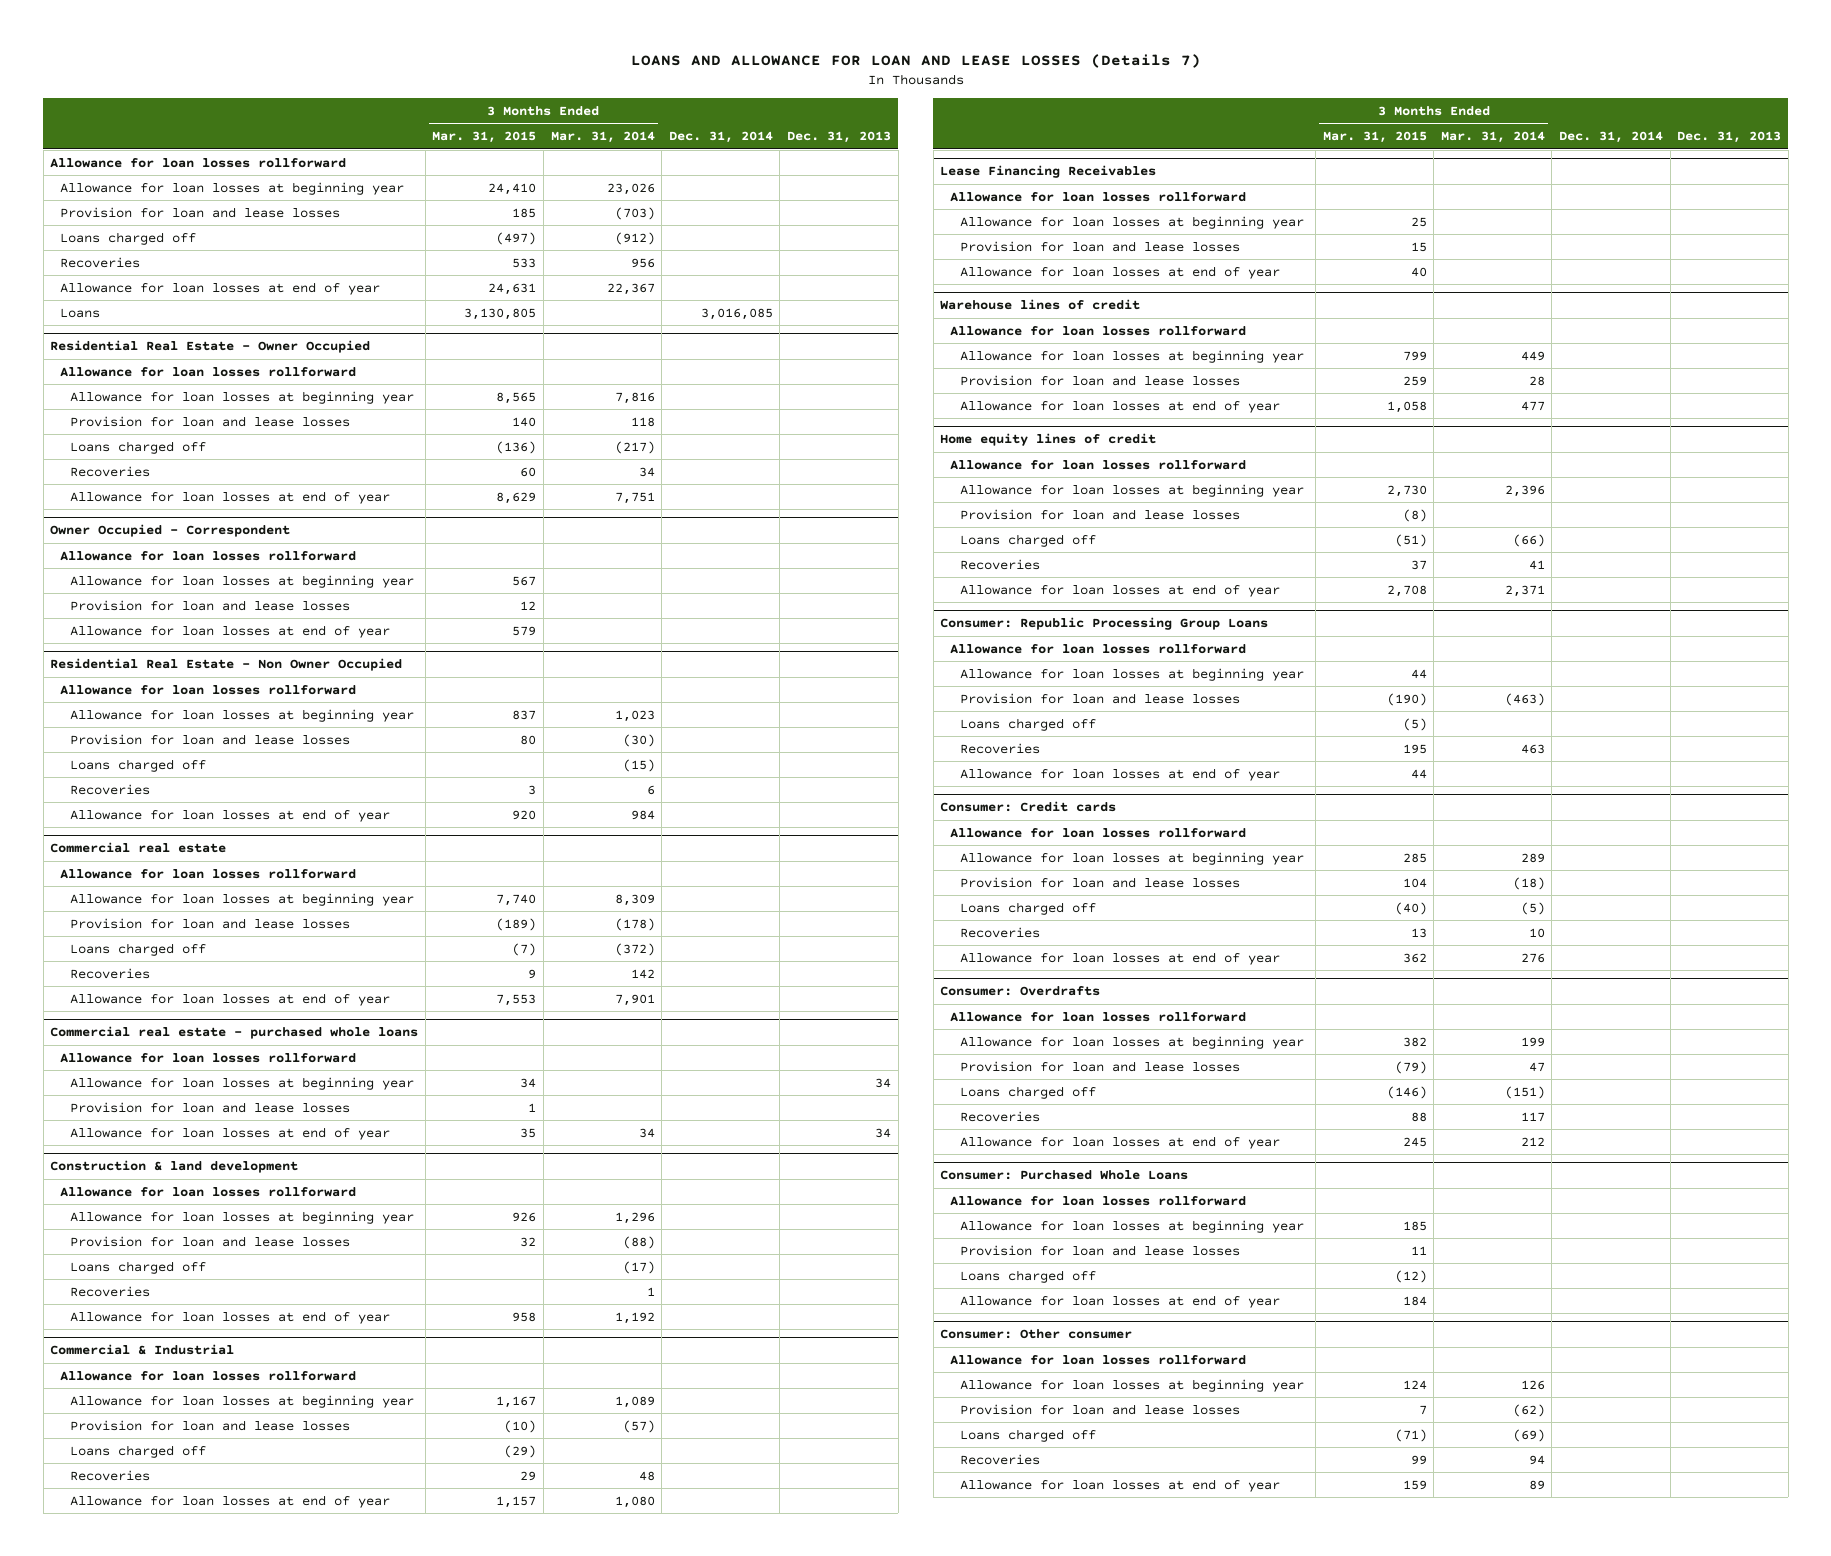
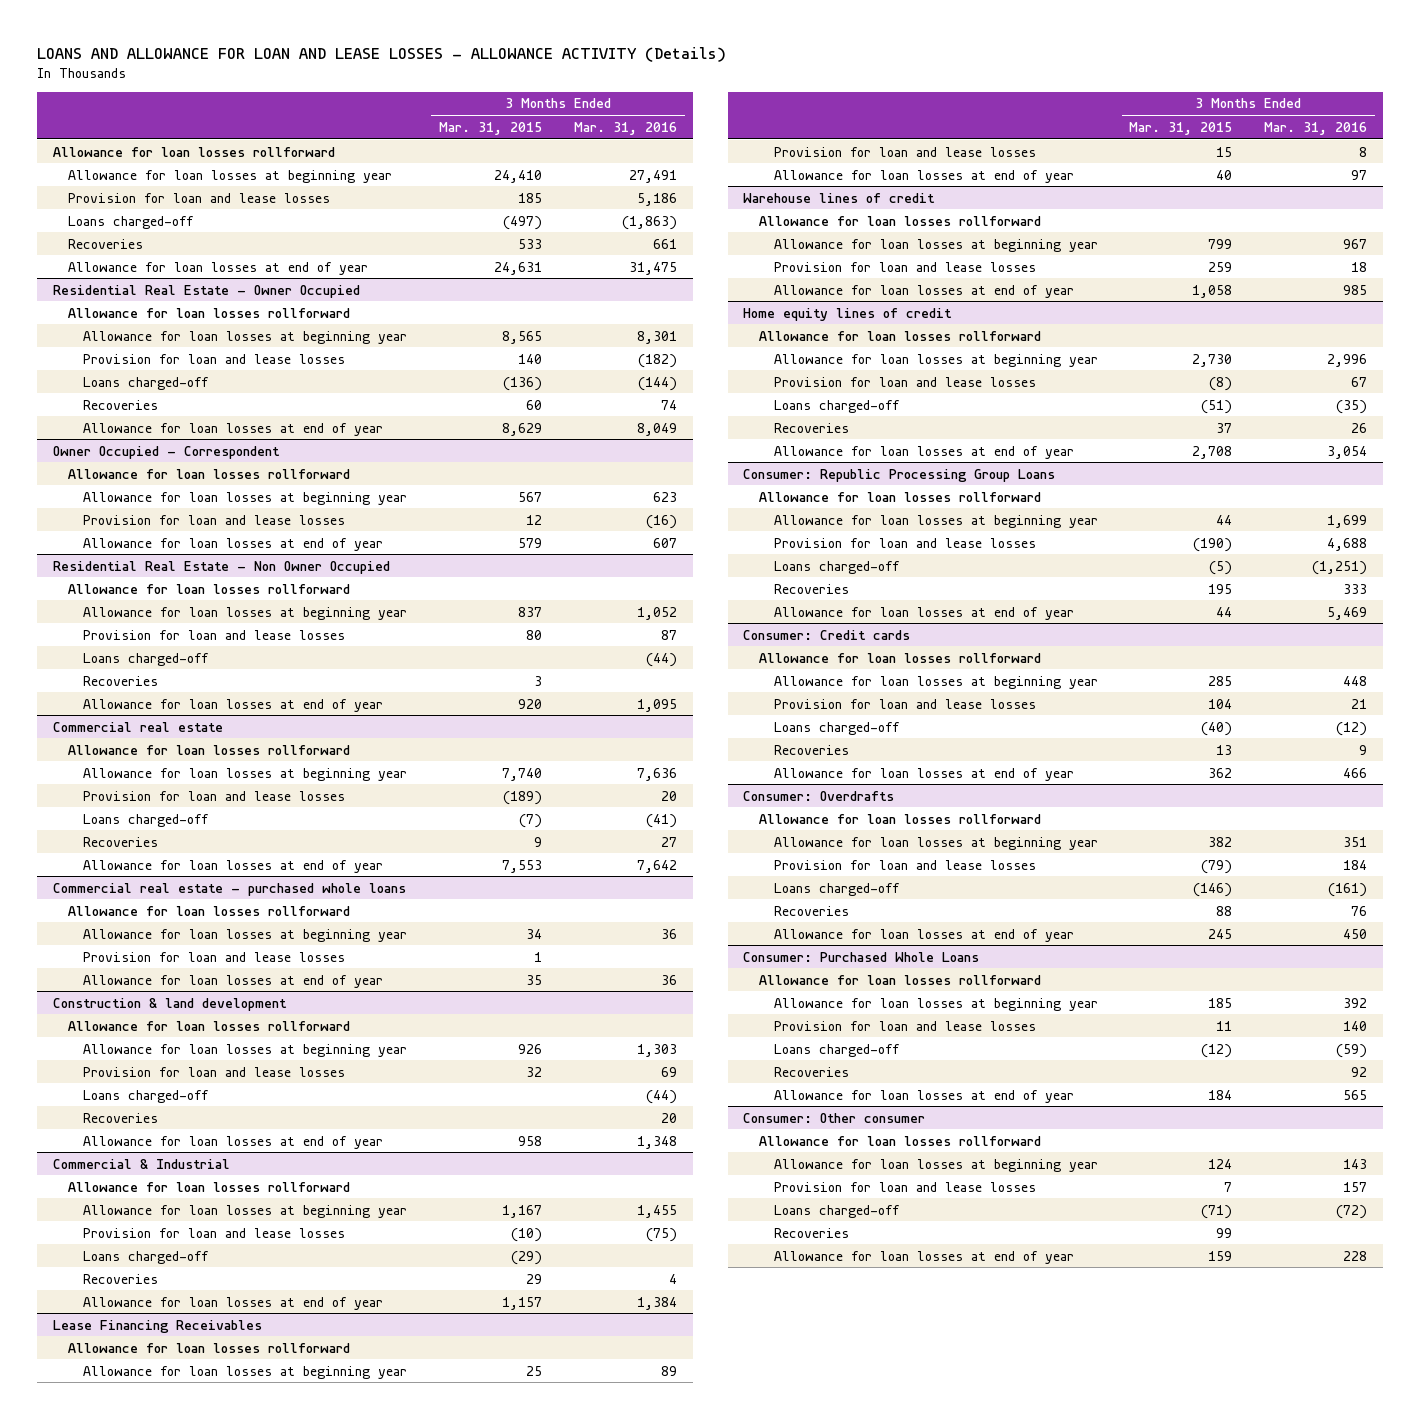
[630,53,1201,68] LOANS AND ALLOWANCE FOR LOAN AND LEASE LOSSES (Details 7) -> [37,46,727,62] LOANS AND ALLOWANCE FOR LOAN AND LEASE LOSSES - ALLOWANCE ACTIVITY (Details)
[550,131,655,144] Mar. 31, 2014 -> none
[668,131,773,144] Dec. 31, 2014 -> none
[786,131,891,144] Dec. 31, 2013 -> none
none -> [573,121,677,135] Mar. 31, 2016
[60,231,197,245] Loans charged off -> [68,215,195,229] Loans charged-off
[60,307,101,318] Loans -> none
[69,440,206,454] Loans charged off -> [83,376,210,390] Loans charged-off
[69,758,206,772] Loans charged off -> [83,652,210,666] Loans charged-off
[69,942,206,956] Loans charged off -> [83,813,210,827] Loans charged-off
[69,1260,206,1274] Loans charged off -> [83,1089,210,1103] Loans charged-off
[69,1444,206,1458] Loans charged off -> [83,1250,210,1264] Loans charged-off
[960,533,1097,547] Loans charged off -> [773,399,900,413] Loans charged-off
[960,717,1097,731] Loans charged off -> [773,560,900,574] Loans charged-off
[960,901,1097,915] Loans charged off -> [773,721,900,735] Loans charged-off
[960,1085,1097,1099] Loans charged off -> [773,882,900,896] Loans charged-off
[960,1269,1097,1283] Loans charged off -> [773,1043,900,1057] Loans charged-off
none -> [773,1066,849,1077] Recoveries
[960,1428,1097,1442] Loans charged off -> [773,1204,900,1218] Loans charged-off

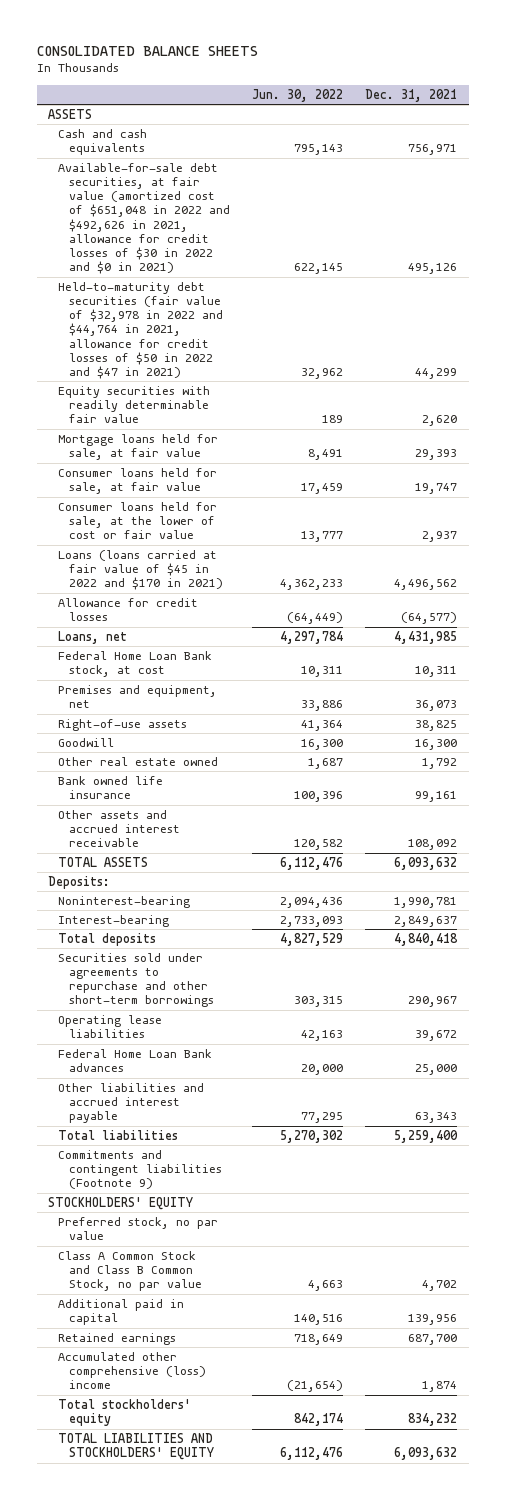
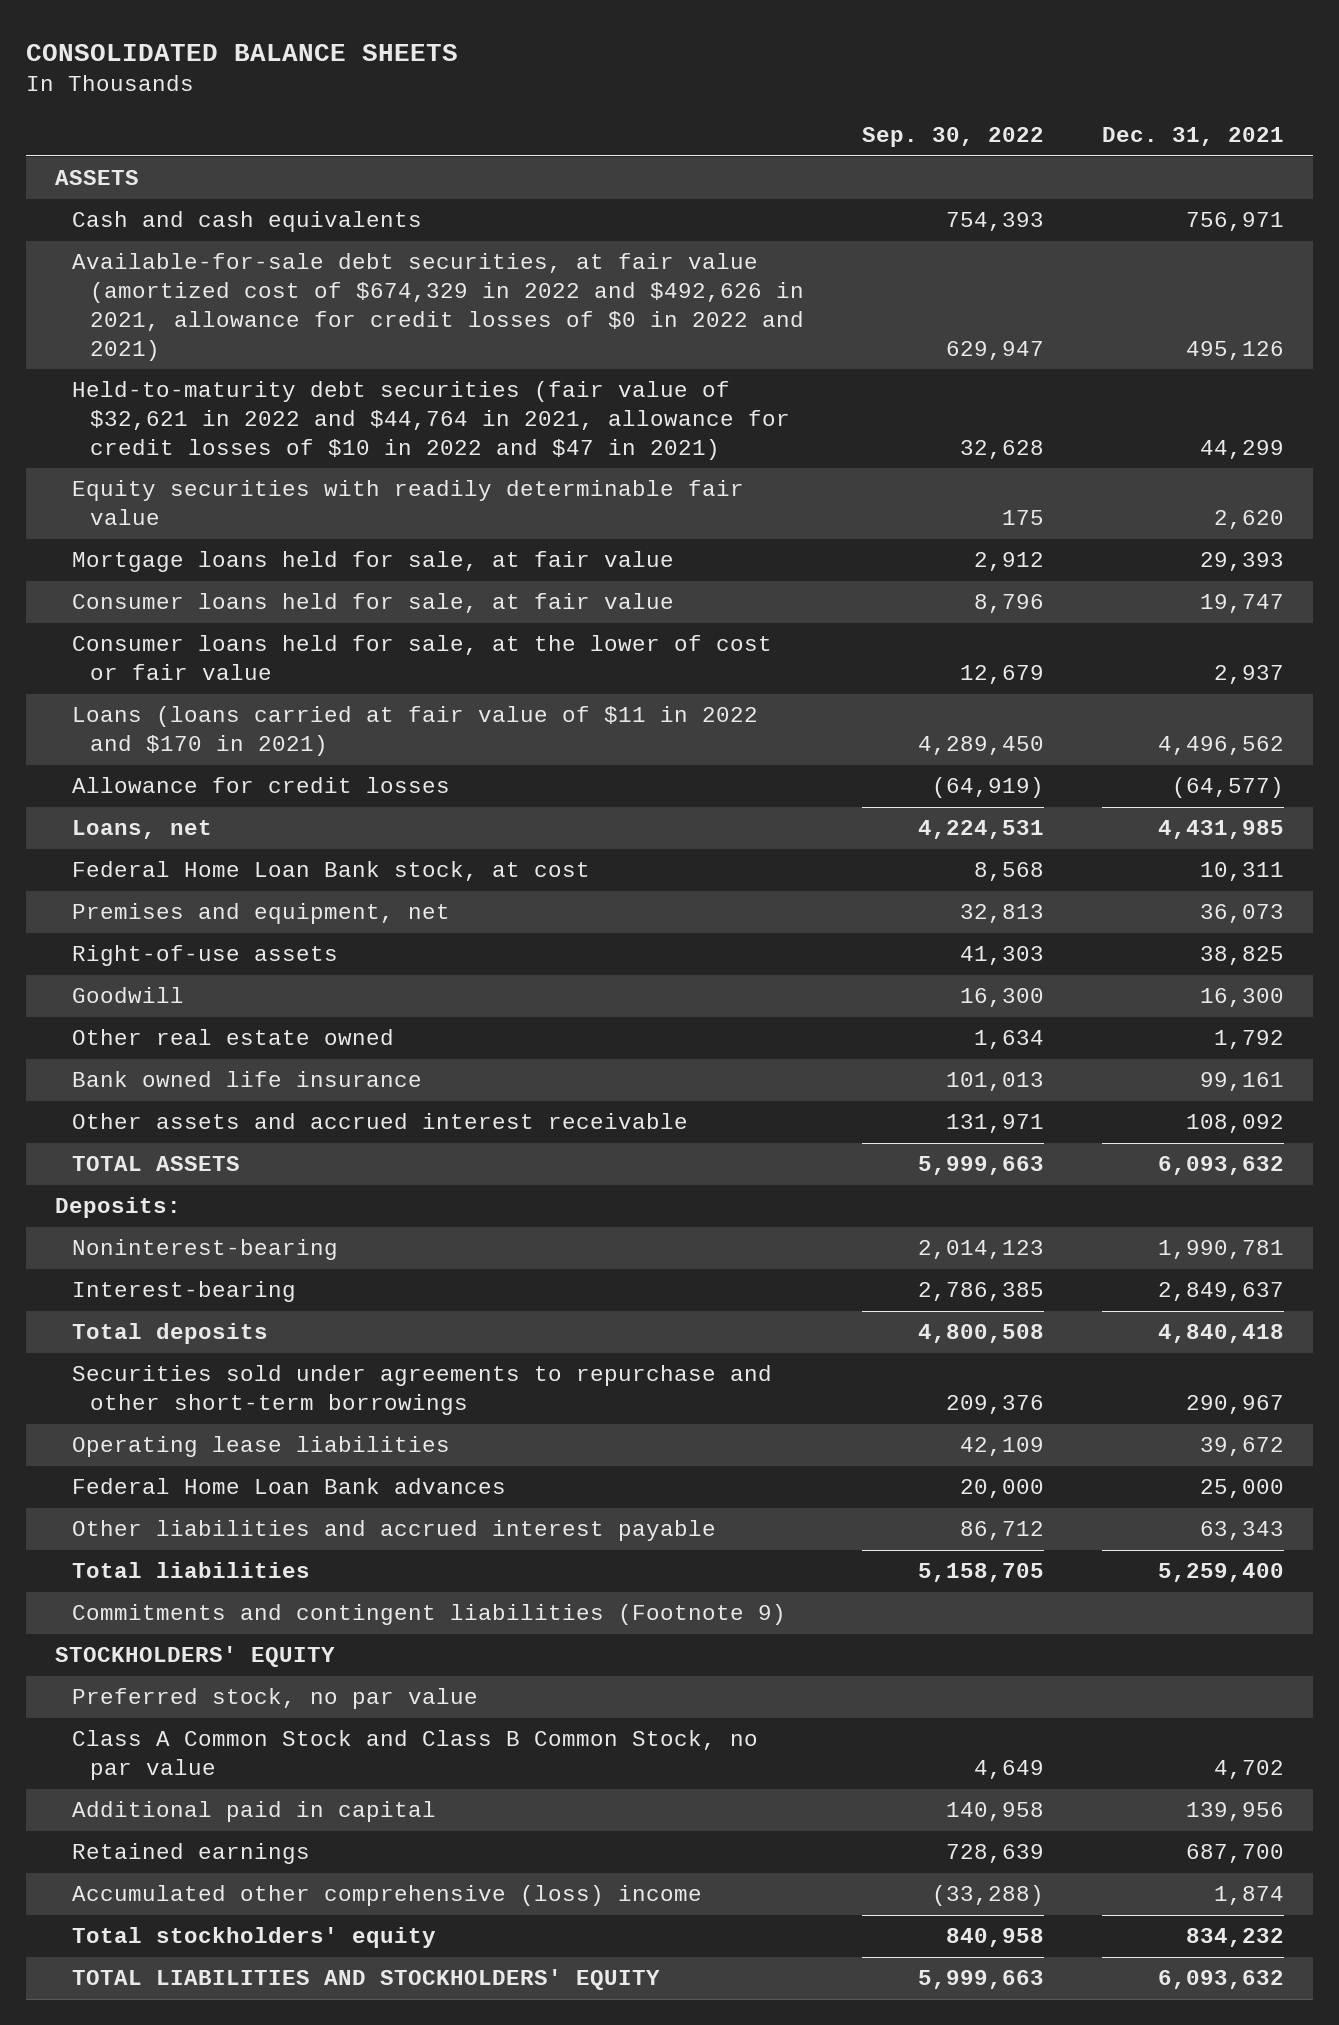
[252,88,344,102] Jun. 30, 2022 -> none
none -> [861,127,1044,148] Sep. 30, 2022
[58,162,230,275] Available-for-sale debt securities, at fair value (amortized cost of $651,048 in 2022 and $492,626 in 2021, allowance for credit losses of $30 in 2022 and $0 in 2021) -> [72,253,804,361] Available-for-sale debt securities, at fair value (amortized cost of $674,329 in 2022 and $492,626 in 2021, allowance for credit losses of $0 in 2022 and 2021)
[58,281,223,379] Held-to-maturity debt securities (fair value of $32,978 in 2022 and $44,764 in 2021, allowance for credit losses of $50 in 2022 and $47 in 2021) -> [72,381,790,461] Held-to-maturity debt securities (fair value of $32,621 in 2022 and $44,764 in 2021, allowance for credit losses of $10 in 2022 and $47 in 2021)
[58,549,223,591] Loans (loans carried at fair value of $45 in 2022 and $170 in 2021) -> [72,706,759,757] Loans (loans carried at fair value of $11 in 2022 and $170 in 2021)

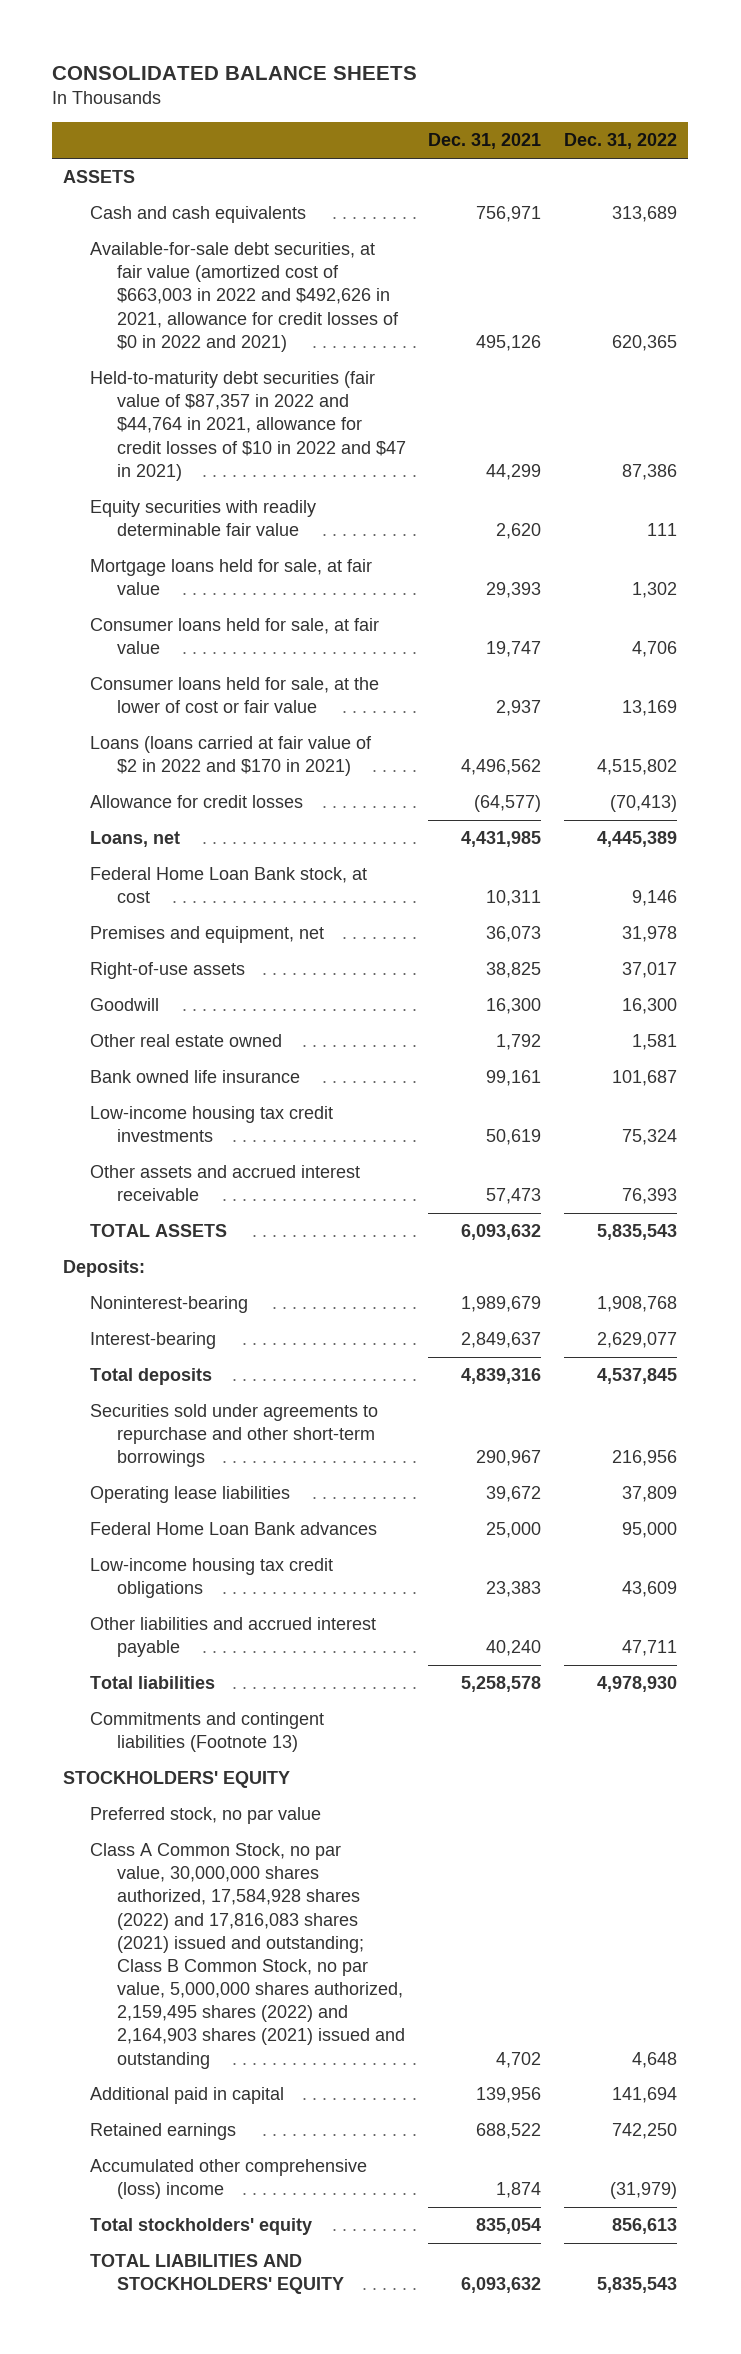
[861,127,1044,148] Sep. 30, 2022 -> none
none -> [564,133,678,150] Dec. 31, 2022
[72,253,804,361] Available-for-sale debt securities, at fair value (amortized cost of $674,329 in 2022 and $492,626 in 2021, allowance for credit losses of $0 in 2022 and 2021) -> [90,242,399,352] Available-for-sale debt securities, at fair value (amortized cost of $663,003 in 2022 and $492,626 in 2021, allowance for credit losses of $0 in 2022 and 2021)
[72,381,790,461] Held-to-maturity debt securities (fair value of $32,621 in 2022 and $44,764 in 2021, allowance for credit losses of $10 in 2022 and $47 in 2021) -> [90,371,406,481] Held-to-maturity debt securities (fair value of $87,357 in 2022 and $44,764 in 2021, allowance for credit losses of $10 in 2022 and $47 in 2021)
[72,706,759,757] Loans (loans carried at fair value of $11 in 2022 and $170 in 2021) -> [90,736,373,777] Loans (loans carried at fair value of $2 in 2022 and $170 in 2021)
none -> [90,1106,334,1143] Low-income housing tax credit investments
[1185,1114,1284,1134] 108,092 -> [486,1188,542,1205] 57,473
[1157,1240,1284,1260] 1,990,781 -> [461,1296,542,1313] 1,989,679
[1157,1324,1284,1344] 4,840,418 -> [461,1368,542,1385] 4,839,316
none -> [90,1558,334,1599] Low-income housing tax credit obligations
[1199,1521,1284,1541] 63,343 -> [486,1640,542,1657] 40,240
[1157,1563,1284,1583] 5,259,400 -> [461,1676,542,1693] 5,258,578
[72,1604,787,1626] Commitments and contingent liabilities (Footnote 9) -> [90,1712,325,1753] Commitments and contingent liabilities (Footnote 13)
[72,1730,759,1781] Class A Common Stock and Class B Common Stock, no par value -> [90,1843,405,2069] Class A Common Stock, no par value, 30,000,000 shares authorized, 17,584,928 shares (2022) and 17,816,083 shares (2021) issued and outstanding; Class B Common Stock, no par value, 5,000,000 shares authorized, 2,159,495 shares (2022) and 2,164,903 shares (2021) issued and outstanding
[1185,1844,1284,1864] 687,700 -> [476,2123,542,2140] 688,522
[1185,1928,1284,1948] 834,232 -> [476,2218,542,2235] 835,054

